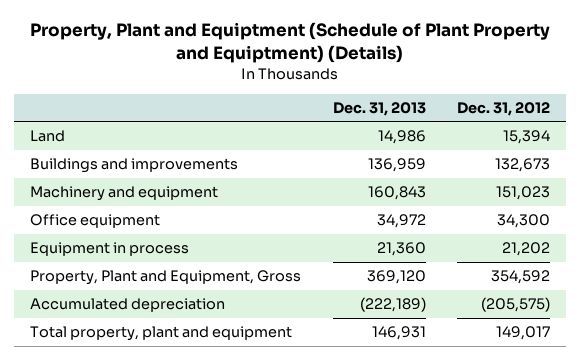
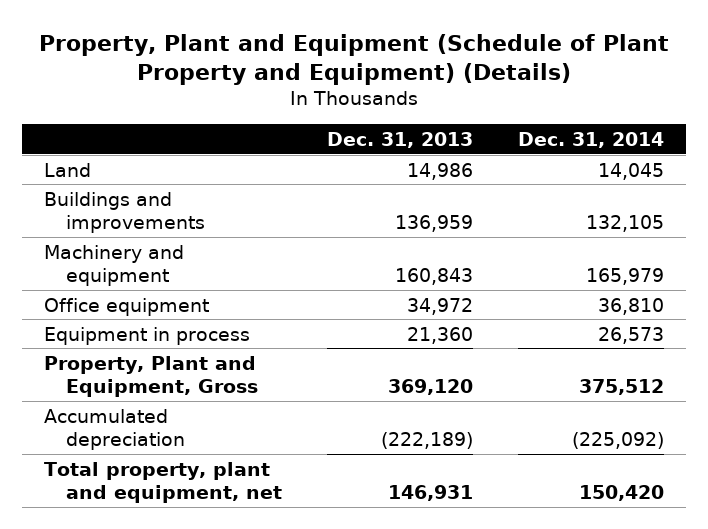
[30,22,551,64] Property, Plant and Equiptment (Schedule of Plant Property and Equiptment) (Details) -> [38,33,669,86] Property, Plant and Equipment (Schedule of Plant Property and Equipment) (Details)
[457,101,551,116] Dec. 31, 2012 -> none
none -> [517,131,664,148] Dec. 31, 2014
[29,326,292,342] Total property, plant and equipment -> [43,461,283,504] Total property, plant and equipment, net

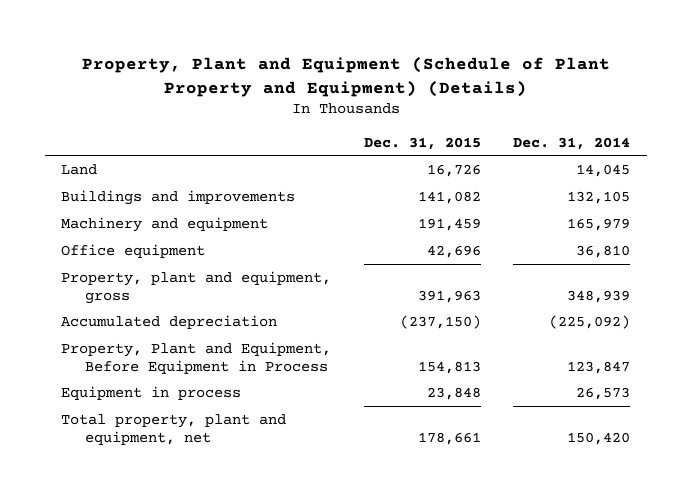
[327,131,474,148] Dec. 31, 2013 -> none
none -> [363,136,481,150] Dec. 31, 2015
[43,355,259,398] Property, Plant and Equipment, Gross -> [61,270,332,304] Property, plant and equipment, gross
[578,379,664,396] 375,512 -> [567,289,631,303] 348,939
none -> [61,341,332,374] Property, Plant and Equipment, Before Equipment in Process
[43,326,250,345] Equipment in process -> [61,385,242,400] Equipment in process

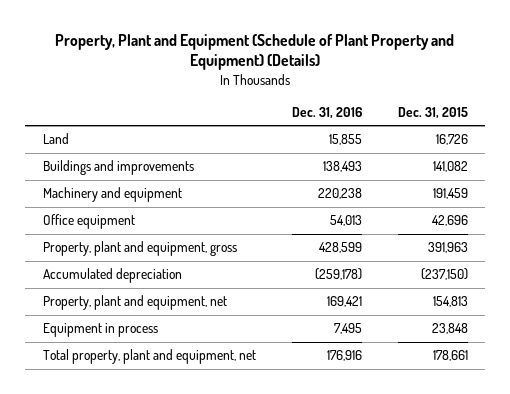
[513,136,631,150] Dec. 31, 2014 -> none
none -> [291,106,362,119] Dec. 31, 2016
[61,341,332,374] Property, Plant and Equipment, Before Equipment in Process -> [42,295,227,311] Property, plant and equipment, net

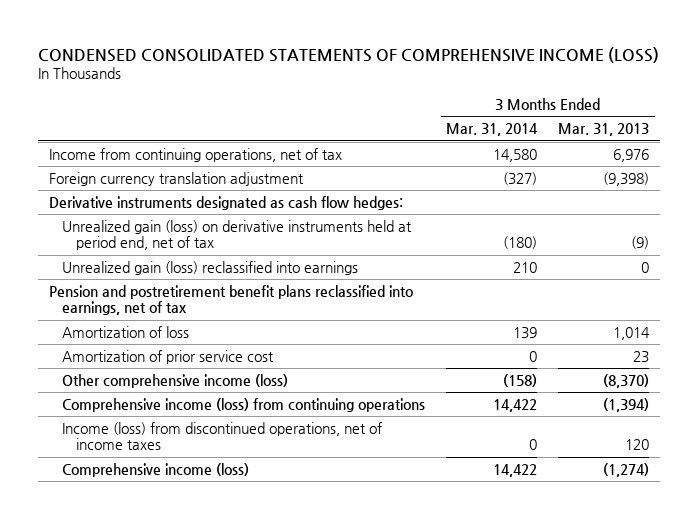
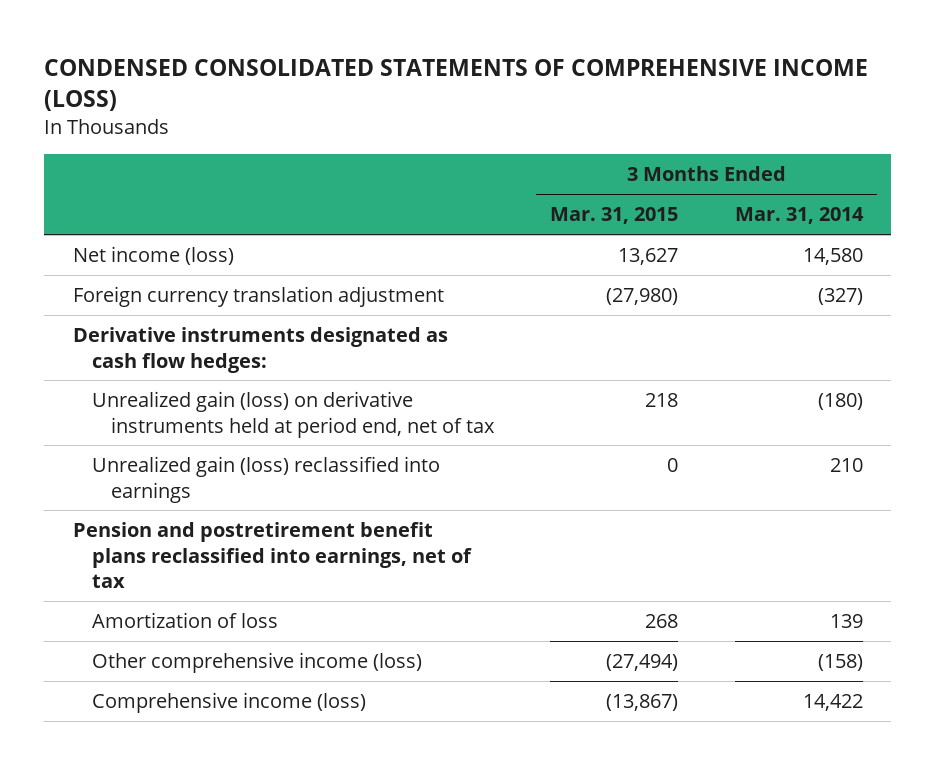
[558,123,650,137] Mar. 31, 2013 -> none
none -> [550,207,679,225] Mar. 31, 2015
[48,148,342,163] Income from continuing operations, net of tax -> [72,246,234,266] Net income (loss)
[62,350,275,365] Amortization of prior service cost -> none
[62,398,426,413] Comprehensive income (loss) from continuing operations -> none
[62,422,383,451] Income (loss) from discontinued operations, net of income taxes -> none

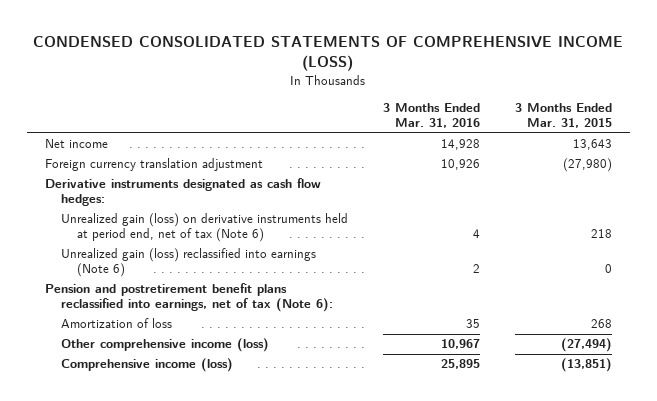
[734,207,864,225] Mar. 31, 2014 -> none
none -> [383,103,481,129] 3 Months Ended Mar. 31, 2016
[72,246,234,266] Net income (loss) -> [44,139,108,149] Net income
[618,248,679,266] 13,627 -> [573,139,613,151] 13,643
[91,391,496,438] Unrealized gain (loss) on derivative instruments held at period end, net of tax -> [60,213,348,243] Unrealized gain (loss) on derivative instruments held at period end, net of tax (Note 6)
[91,456,440,503] Unrealized gain (loss) reclassified into earnings -> [60,248,316,278] Unrealized gain (loss) reclassified into earnings (Note 6)
[72,522,472,589] Pension and postretirement benefit plans reclassified into earnings, net of tax -> [44,283,333,313] Pension and postretirement benefit plans reclassified into earnings, net of tax (Note 6):
[606,694,679,712] (13,867) -> [561,358,613,373] (13,851)

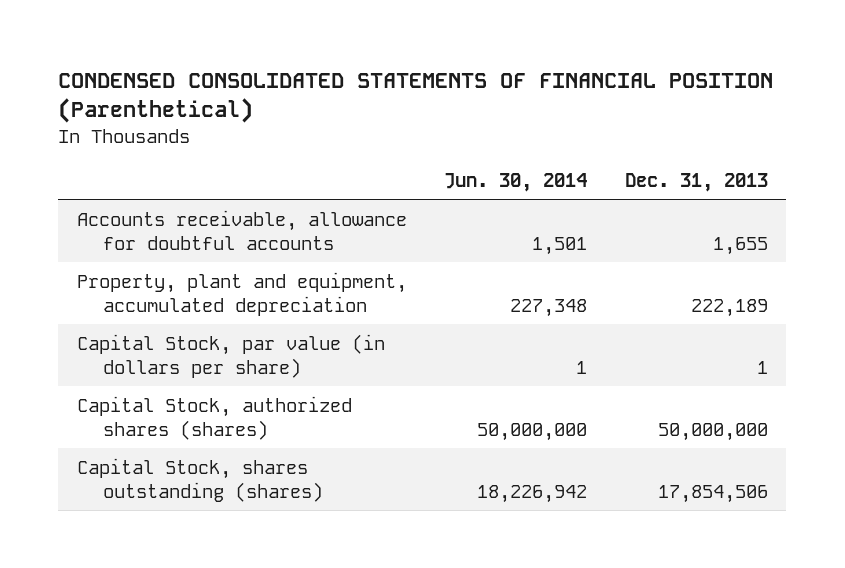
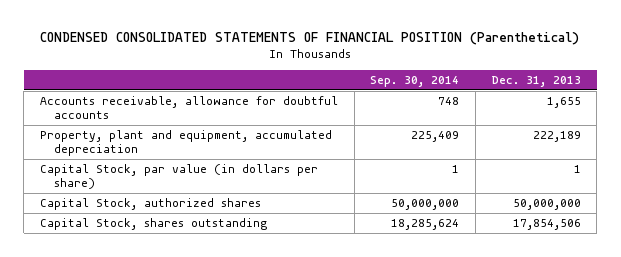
[444,173,588,193] Jun. 30, 2014 -> none
none -> [370,75,460,87] Sep. 30, 2014
[76,395,352,440] Capital Stock, authorized shares (shares) -> [40,197,262,210] Capital Stock, authorized shares
[76,457,323,502] Capital Stock, shares outstanding (shares) -> [40,217,268,230] Capital Stock, shares outstanding

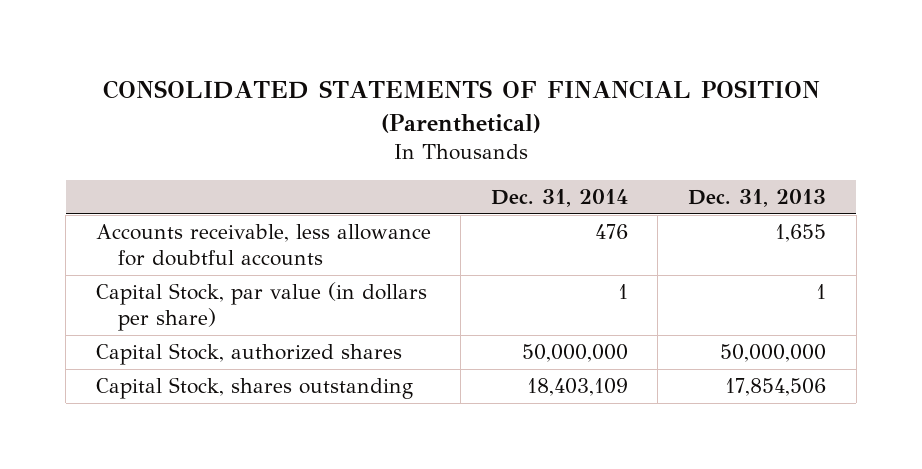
[40,32,580,46] CONDENSED CONSOLIDATED STATEMENTS OF FINANCIAL POSITION (Parenthetical) -> [102,80,820,133] CONSOLIDATED STATEMENTS OF FINANCIAL POSITION (Parenthetical)
[370,75,460,87] Sep. 30, 2014 -> none
none -> [490,188,628,207] Dec. 31, 2014
[40,129,333,156] Property, plant and equipment, accumulated depreciation -> none
[40,95,339,119] Accounts receivable, allowance for doubtful accounts -> [95,224,431,267] Accounts receivable, less allowance for doubtful accounts

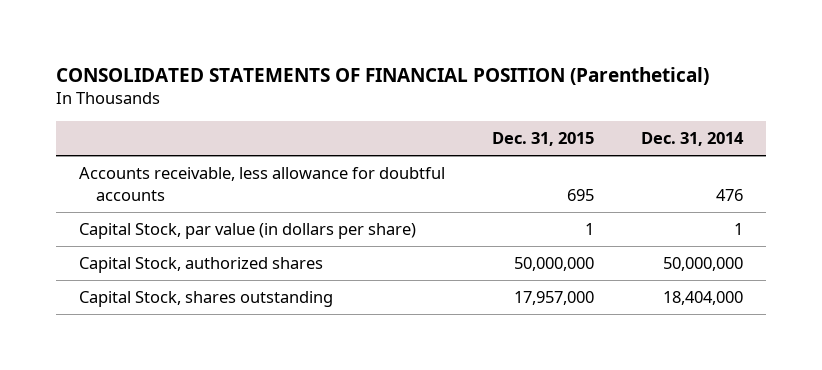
[688,188,827,207] Dec. 31, 2013 -> none
none -> [492,131,595,146] Dec. 31, 2015
[526,378,628,397] 18,403,109 -> [662,291,743,306] 18,404,000

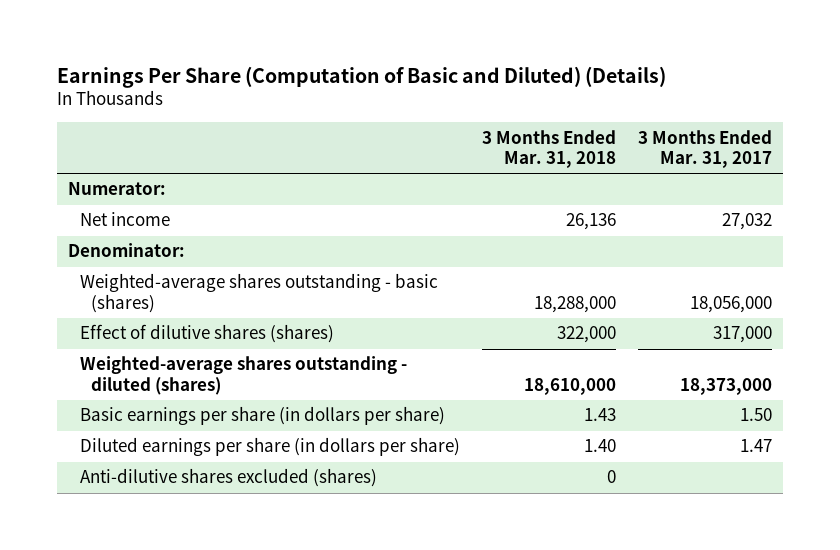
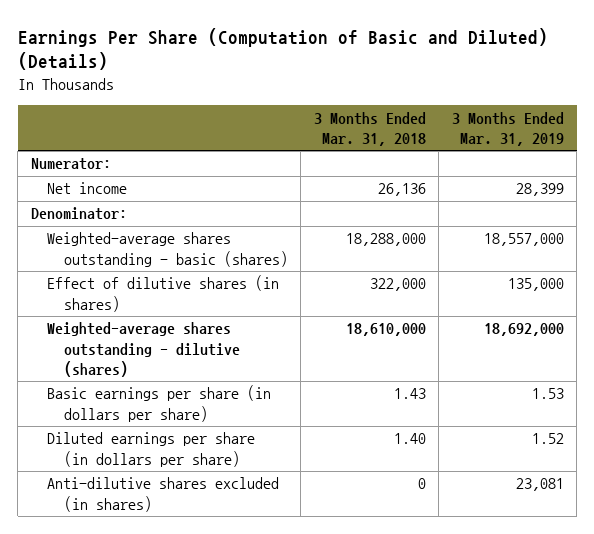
[637,129,772,169] 3 Months Ended Mar. 31, 2017 -> none
none -> [451,111,564,146] 3 Months Ended Mar. 31, 2019
[79,324,334,344] Effect of dilutive shares (shares) -> [47,275,280,312] Effect of dilutive shares (in shares)
[79,356,407,396] Weighted-average shares outstanding - diluted (shares) -> [47,322,241,378] Weighted-average shares outstanding - dilutive (shares)
[79,468,377,488] Anti-dilutive shares excluded (shares) -> [47,477,280,512] Anti-dilutive shares excluded (in shares)

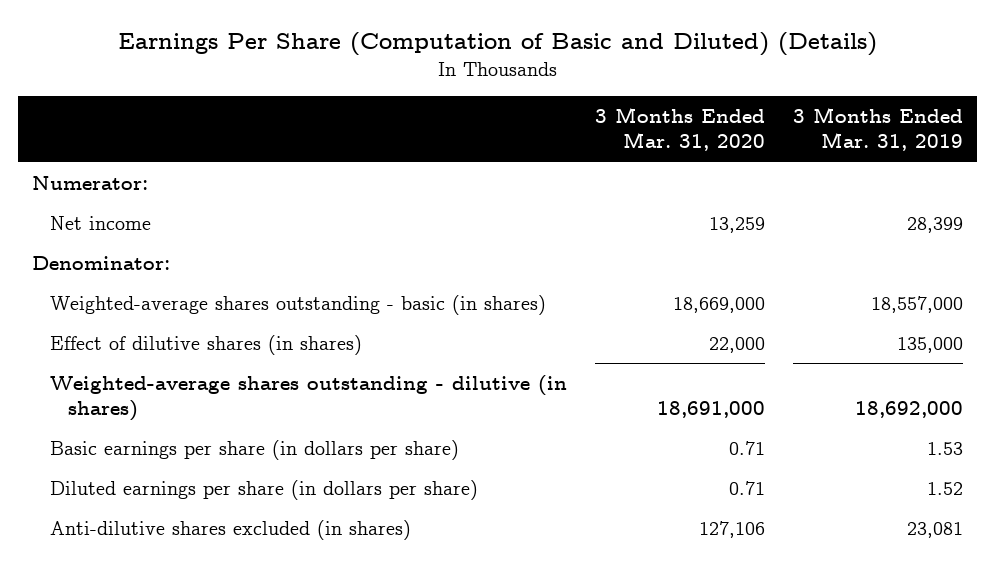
[313,111,426,146] 3 Months Ended Mar. 31, 2018 -> none
none -> [595,107,766,152] 3 Months Ended Mar. 31, 2020
[47,232,289,267] Weighted-average shares outstanding - basic (shares) -> [50,295,547,316] Weighted-average shares outstanding - basic (in shares)
[47,322,241,378] Weighted-average shares outstanding - dilutive (shares) -> [50,375,568,422] Weighted-average shares outstanding - dilutive (in shares)

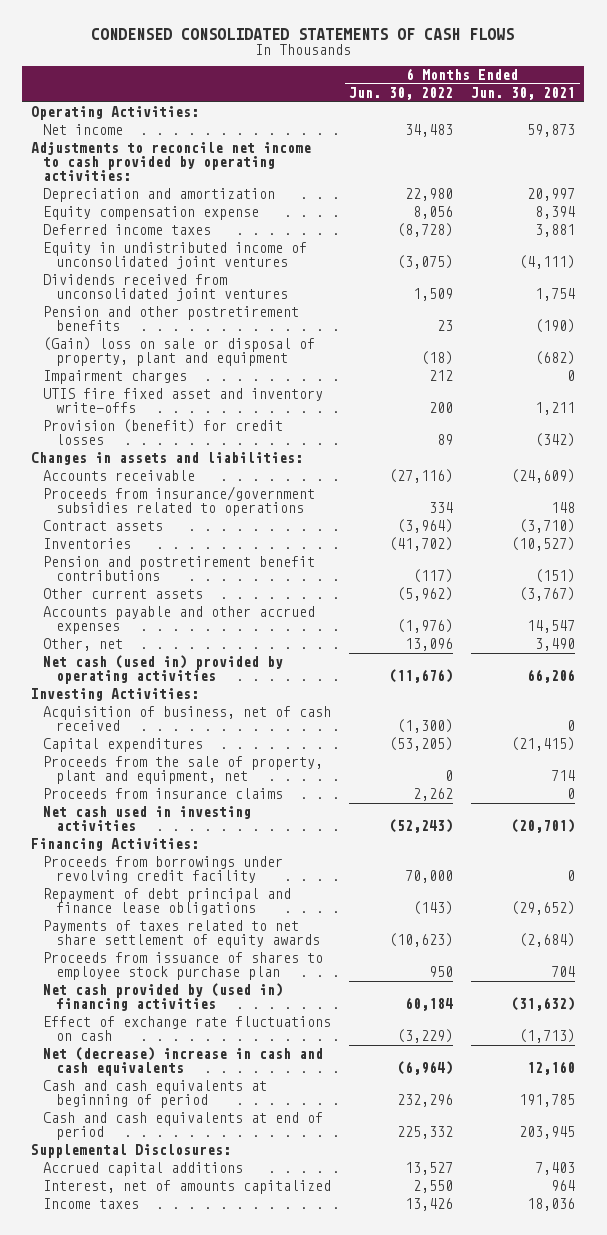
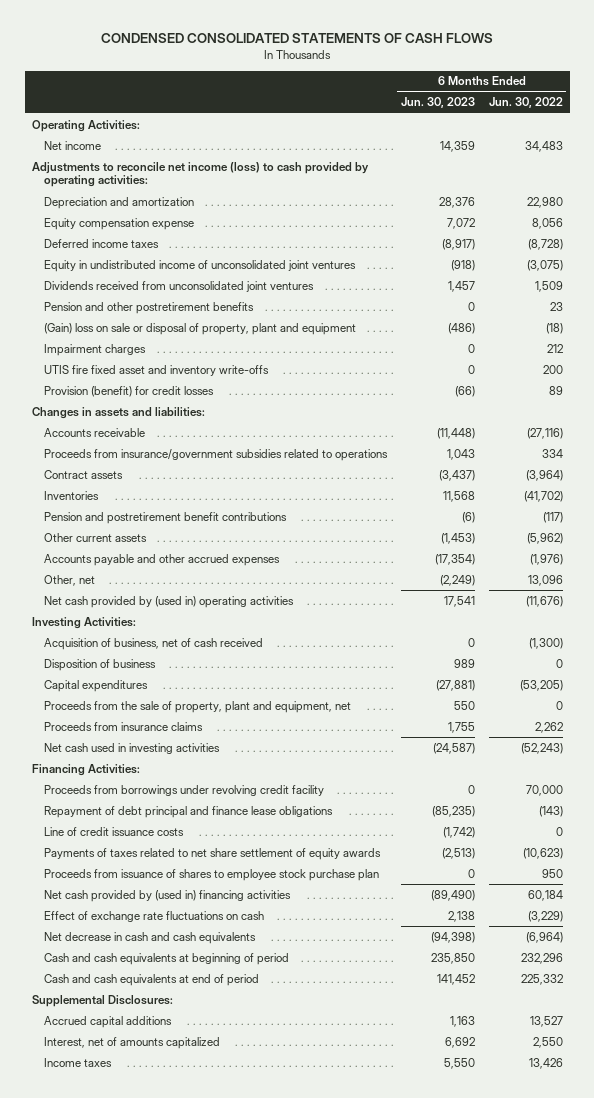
[471,86,576,100] Jun. 30, 2021 -> none
none -> [400,97,475,109] Jun. 30, 2023
[31,142,312,182] Adjustments to reconcile net income to cash provided by operating activities: -> [31,161,369,188] Adjustments to reconcile net income (loss) to cash provided by operating activities:
[43,655,284,685] Net cash (used in) provided by operating activities -> [43,595,294,608] Net cash provided by (used in) operating activities
none -> [43,658,156,671] Disposition of business
none -> [43,826,184,836] Line of credit issuance costs
[43,1047,324,1077] Net (decrease) increase in cash and cash equivalents -> [43,931,256,944] Net decrease in cash and cash equivalents

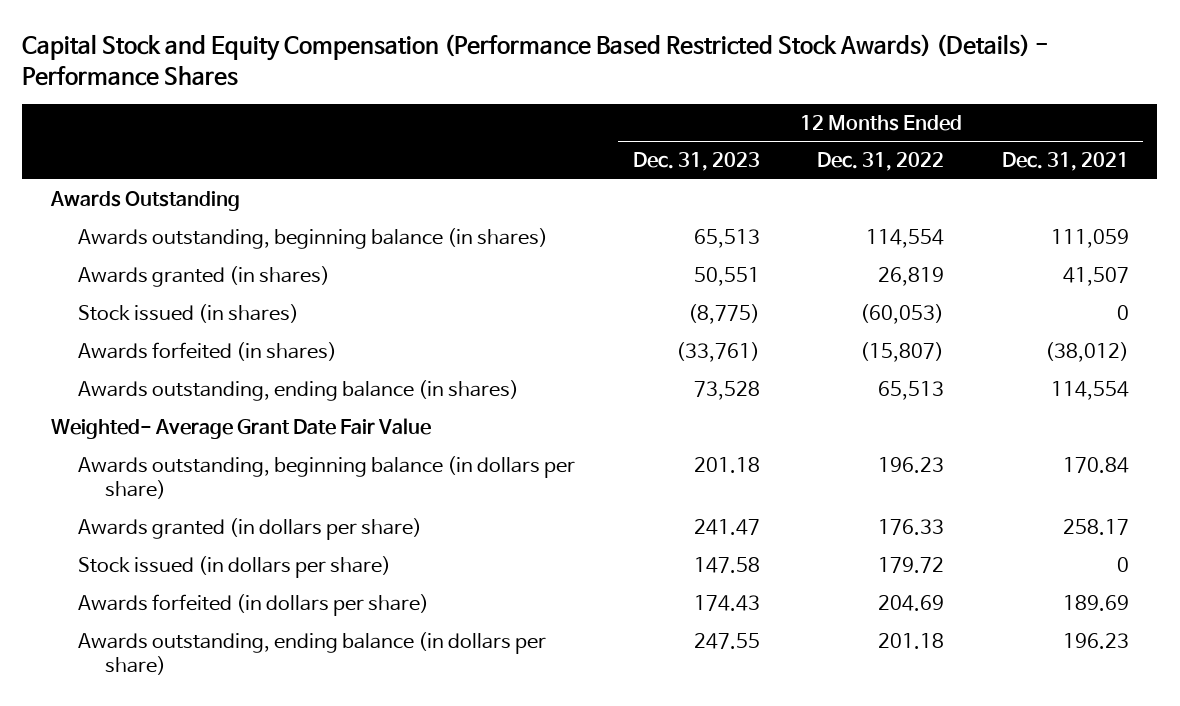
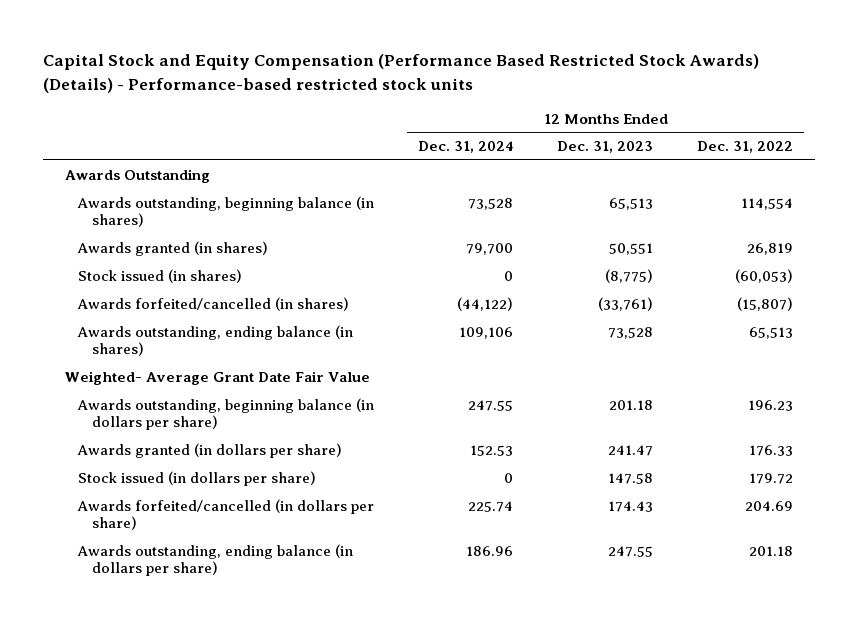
[22,34,1049,86] Capital Stock and Equity Compensation (Performance Based Restricted Stock Awards) (Details) - Performance Shares -> [43,54,760,93] Capital Stock and Equity Compensation (Performance Based Restricted Stock Awards) (Details) - Performance-based restricted stock units
[1001,152,1129,172] Dec. 31, 2021 -> none
none -> [418,141,514,154] Dec. 31, 2024
[78,341,338,361] Awards forfeited (in shares) -> [77,296,350,311] Awards forfeited/cancelled (in shares)
[78,593,430,616] Awards forfeited (in dollars per share) -> [77,498,375,531] Awards forfeited/cancelled (in dollars per share)

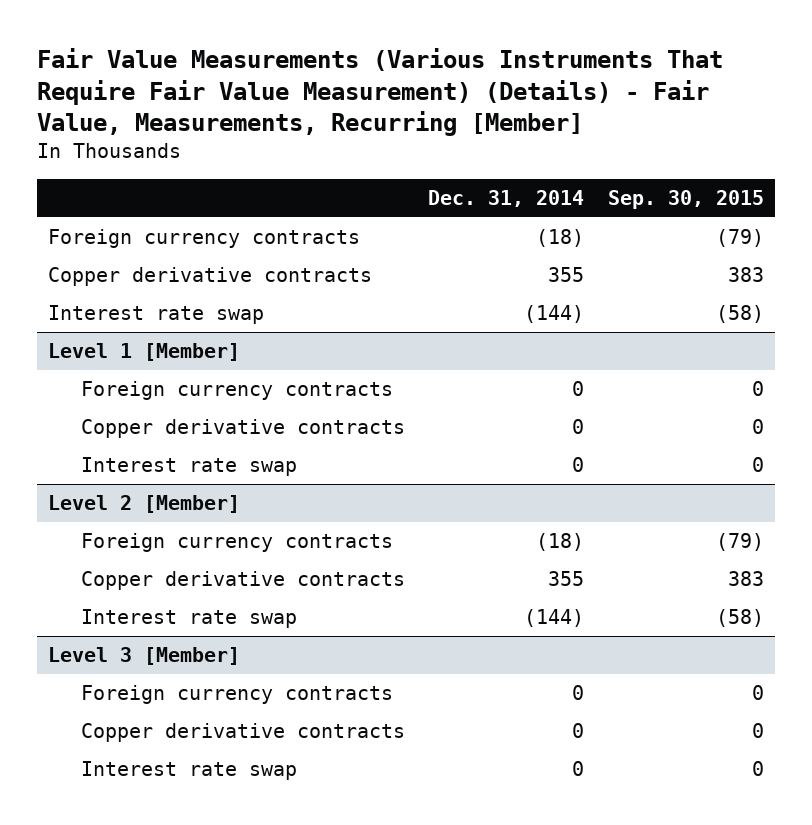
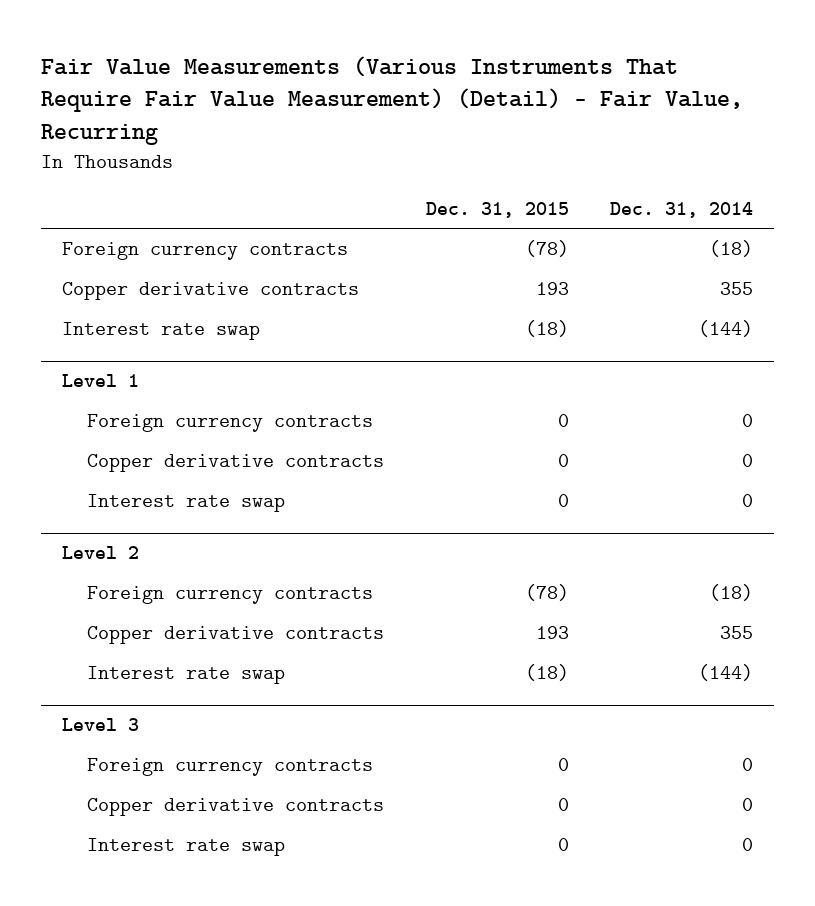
[36,48,723,137] Fair Value Measurements (Various Instruments That Require Fair Value Measurement) (Details) - Fair Value, Measurements, Recurring [Member] -> [40,55,743,146] Fair Value Measurements (Various Instruments That Require Fair Value Measurement) (Detail) - Fair Value, Recurring
[607,190,764,210] Sep. 30, 2015 -> none
none -> [425,201,569,218] Dec. 31, 2015
[48,343,241,362] Level 1 [Member] -> [61,374,139,388] Level 1
[48,495,241,514] Level 2 [Member] -> [61,546,139,560] Level 2
[48,647,241,666] Level 3 [Member] -> [61,718,139,732] Level 3

